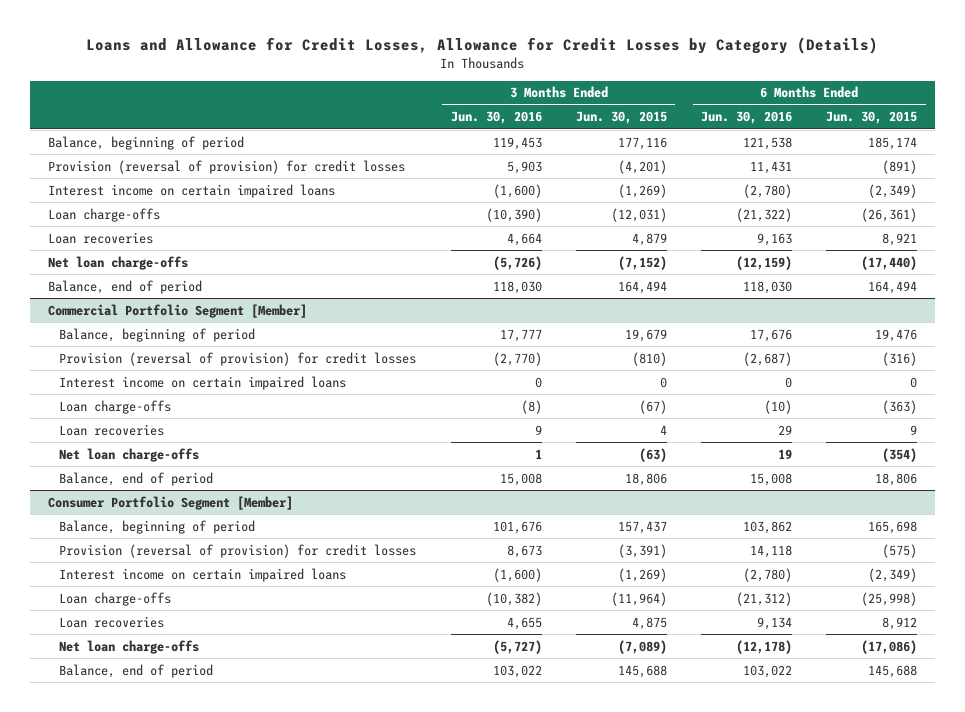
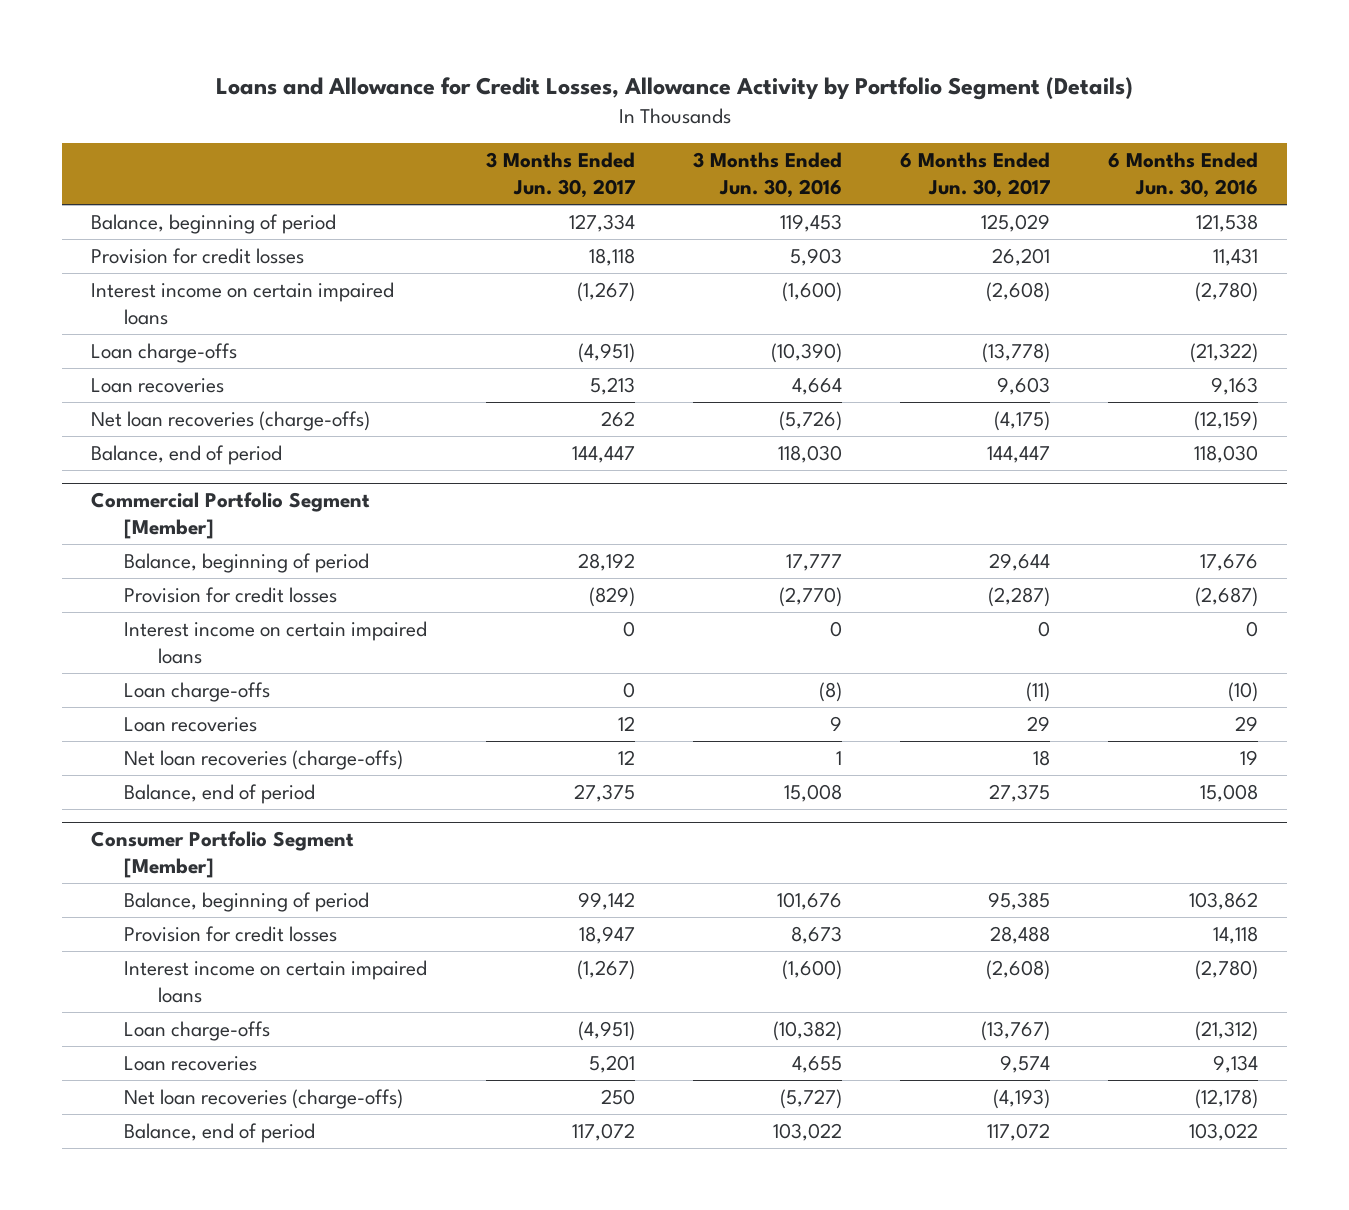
[86,37,879,55] Loans and Allowance for Credit Losses, Allowance for Credit Losses by Category (Details) -> [215,77,1133,101] Loans and Allowance for Credit Losses, Allowance Activity by Portfolio Segment (Details)
[575,111,667,125] Jun. 30, 2015 -> none
[826,111,918,125] Jun. 30, 2015 -> none
none -> [485,152,635,198] 3 Months Ended Jun. 30, 2017
none -> [900,152,1051,198] 6 Months Ended Jun. 30, 2017
[47,159,405,174] Provision (reversal of provision) for credit losses -> [91,248,305,265] Provision for credit losses
[47,255,188,270] Net loan charge-offs -> [91,411,371,432] Net loan recoveries (charge-offs)
[59,351,417,366] Provision (reversal of provision) for credit losses -> [124,587,338,604] Provision for credit losses
[59,447,200,462] Net loan charge-offs -> [124,750,404,771] Net loan recoveries (charge-offs)
[59,543,417,558] Provision (reversal of provision) for credit losses -> [124,926,338,943] Provision for credit losses
[59,639,200,654] Net loan charge-offs -> [124,1089,404,1110] Net loan recoveries (charge-offs)

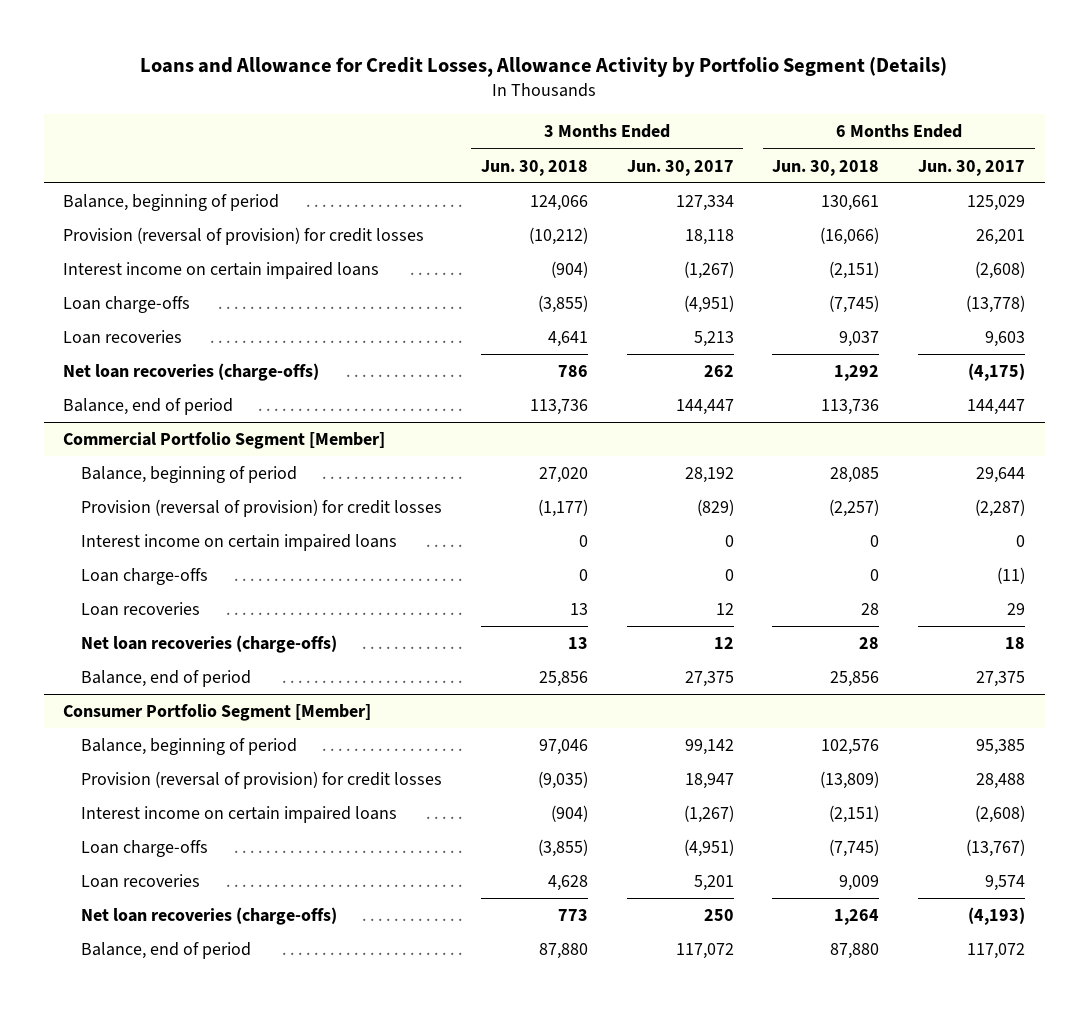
[692,152,842,198] 3 Months Ended Jun. 30, 2016 -> none
[1108,152,1259,198] 6 Months Ended Jun. 30, 2016 -> none
none -> [481,159,589,176] Jun. 30, 2018
none -> [772,159,880,176] Jun. 30, 2018
[91,248,305,265] Provision for credit losses -> [63,227,425,246] Provision (reversal of provision) for credit losses
[124,587,338,604] Provision for credit losses -> [81,499,443,518] Provision (reversal of provision) for credit losses
[124,926,338,943] Provision for credit losses -> [81,771,443,790] Provision (reversal of provision) for credit losses

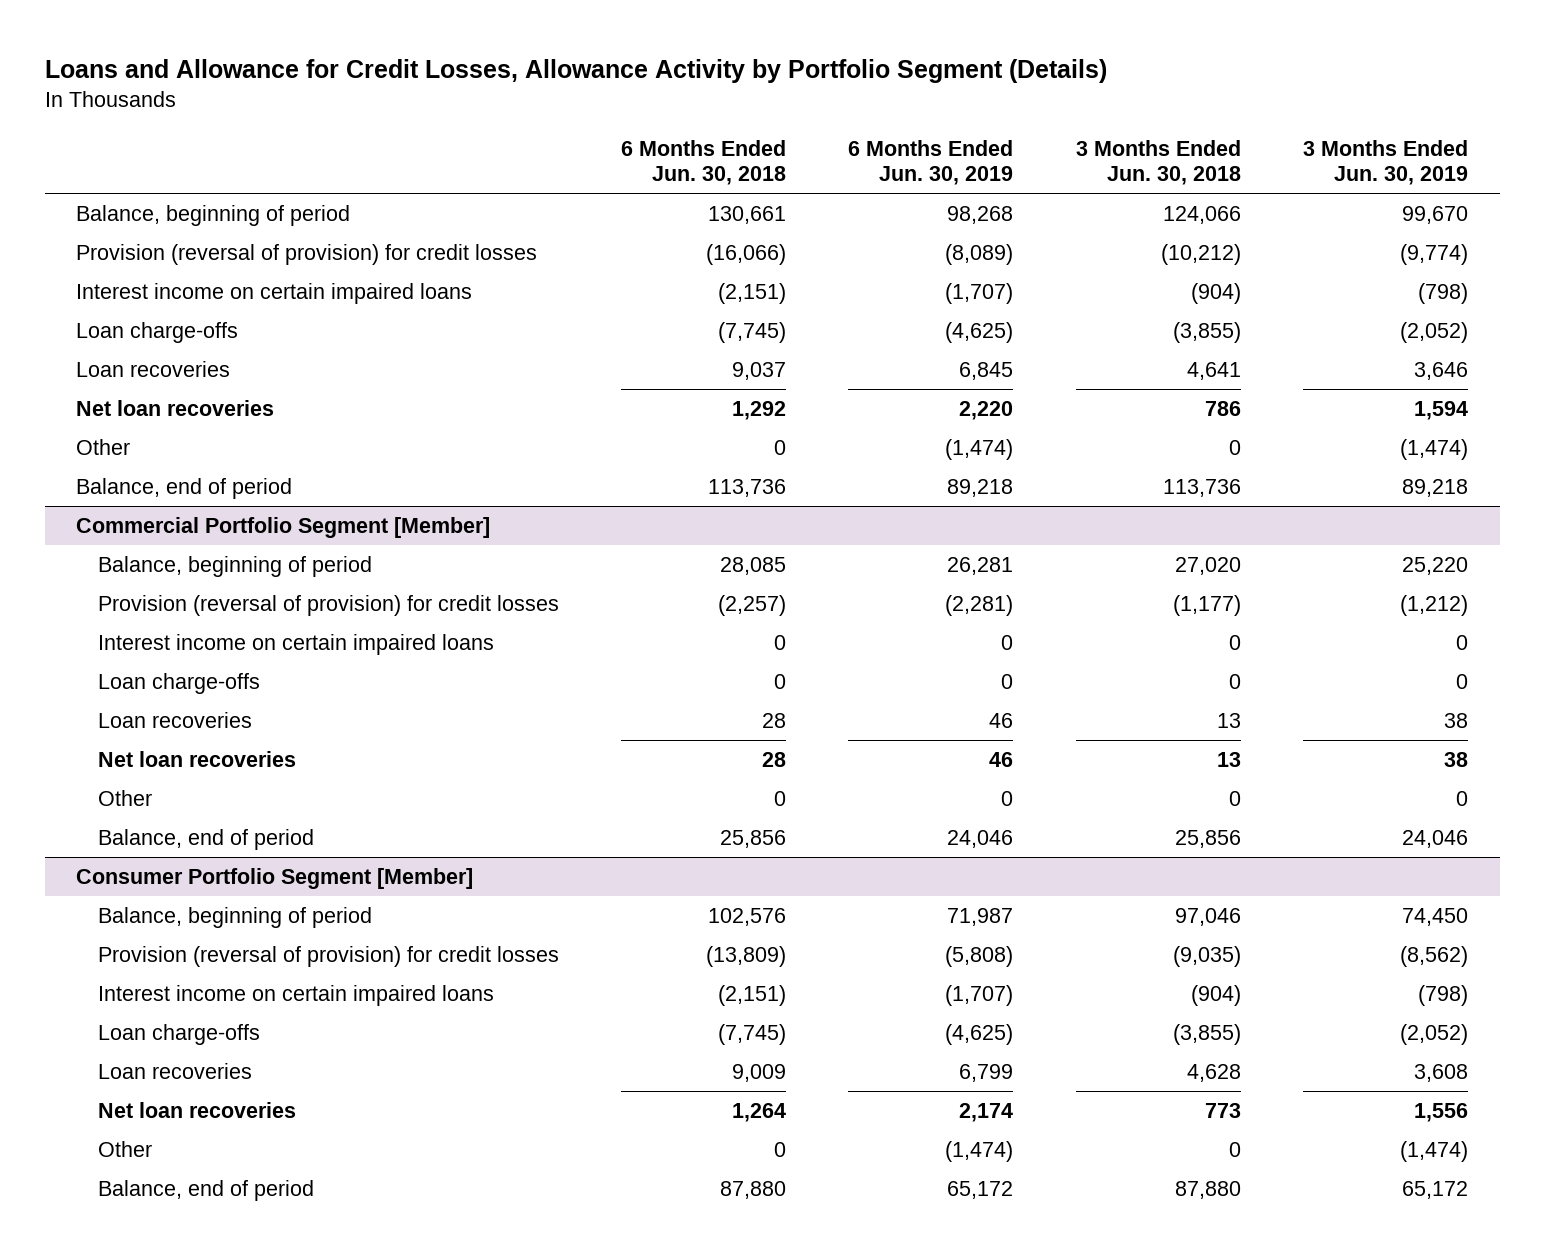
[626,159,734,176] Jun. 30, 2017 -> none
[918,159,1026,176] Jun. 30, 2017 -> none
none -> [848,139,1014,186] 6 Months Ended Jun. 30, 2019
none -> [1303,139,1469,186] 3 Months Ended Jun. 30, 2019
[63,363,320,382] Net loan recoveries (charge-offs) -> [75,400,274,417] Net loan recoveries
none -> [75,439,130,456] Other
[81,635,338,654] Net loan recoveries (charge-offs) -> [97,751,296,768] Net loan recoveries
none -> [97,790,152,807] Other
[81,907,338,926] Net loan recoveries (charge-offs) -> [97,1102,296,1119] Net loan recoveries
none -> [97,1141,152,1158] Other

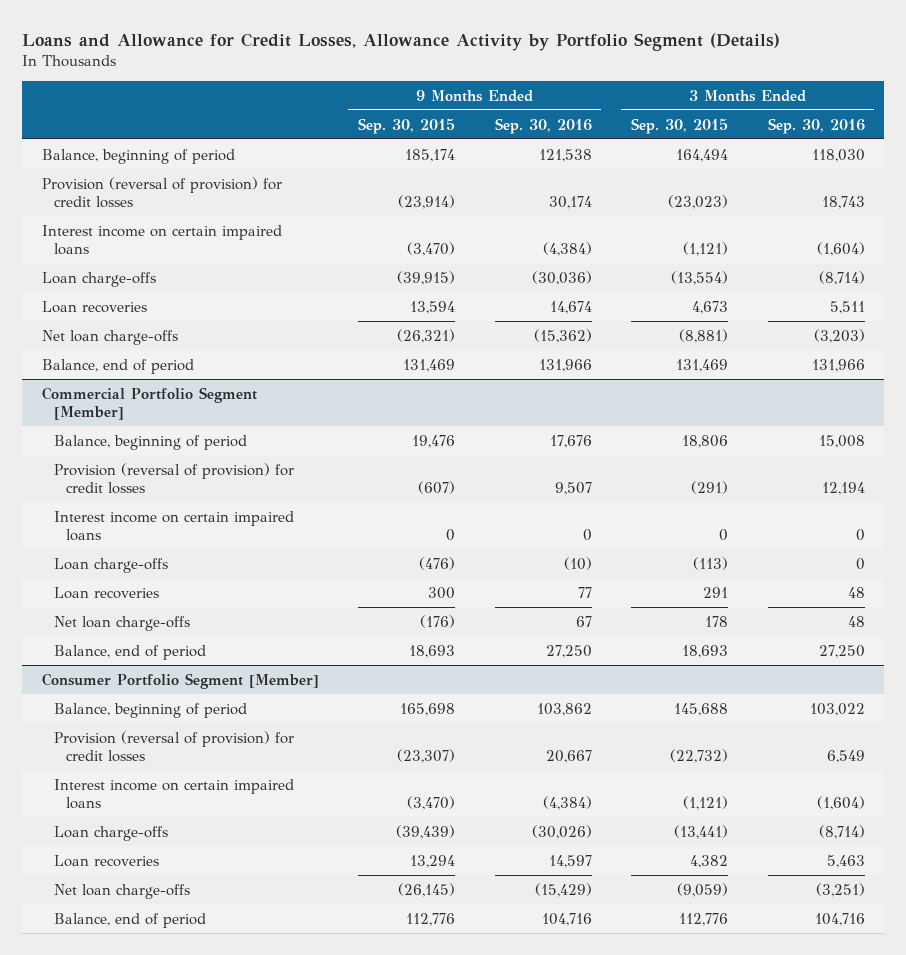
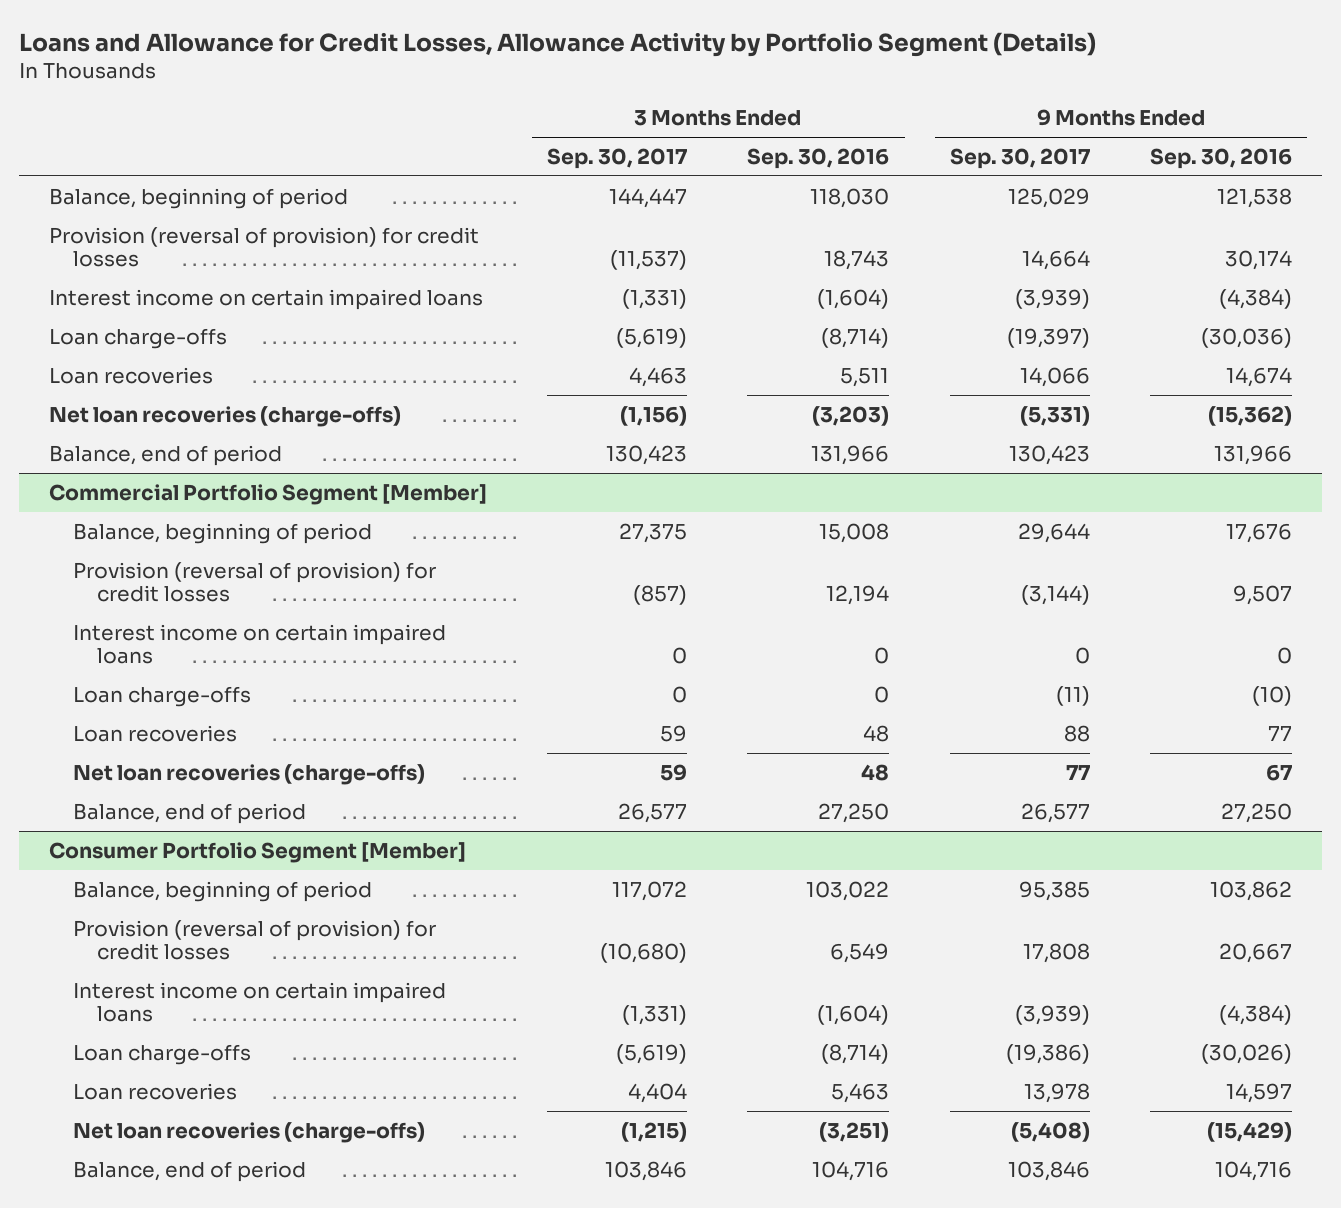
[358,117,456,134] Sep. 30, 2015 -> none
[631,117,729,134] Sep. 30, 2015 -> none
none -> [547,148,688,170] Sep. 30, 2017
none -> [949,148,1090,170] Sep. 30, 2017
[41,329,178,345] Net loan charge-offs -> [49,405,402,427] Net loan recoveries (charge-offs)
[53,615,190,631] Net loan charge-offs -> [73,763,426,785] Net loan recoveries (charge-offs)
[53,883,190,899] Net loan charge-offs -> [73,1121,426,1143] Net loan recoveries (charge-offs)

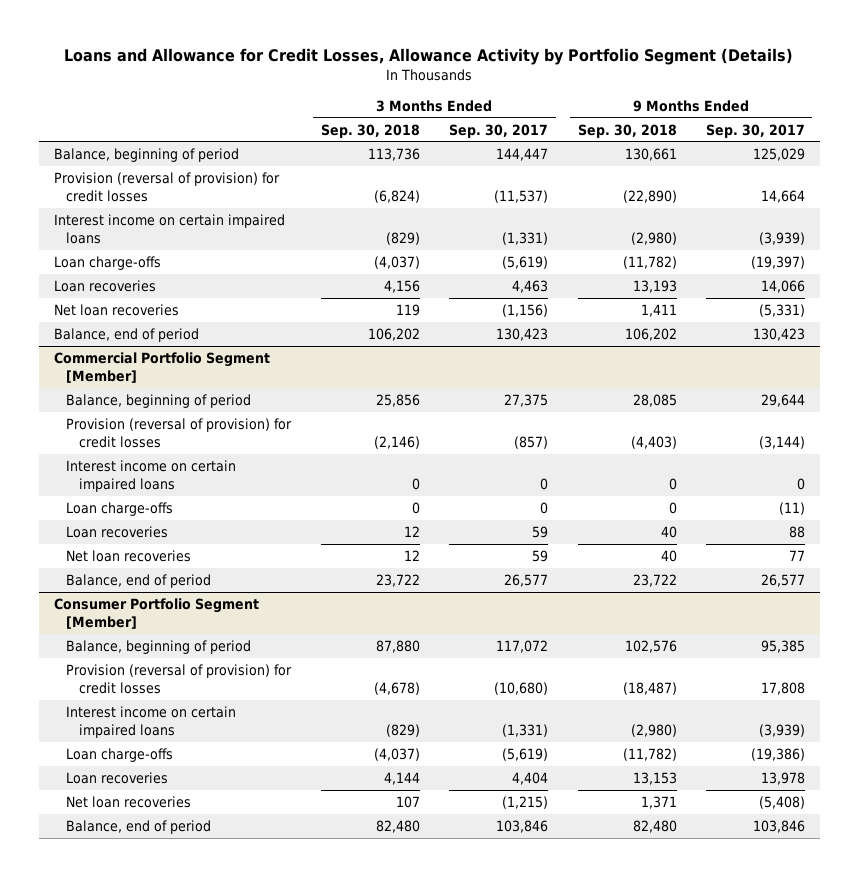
[747,148,890,170] Sep. 30, 2016 -> none
[1149,148,1292,170] Sep. 30, 2016 -> none
none -> [320,123,420,138] Sep. 30, 2018
none -> [577,123,677,138] Sep. 30, 2018
[49,405,402,427] Net loan recoveries (charge-offs) -> [53,304,179,317] Net loan recoveries
[73,763,426,785] Net loan recoveries (charge-offs) -> [66,550,192,563] Net loan recoveries
[73,1121,426,1143] Net loan recoveries (charge-offs) -> [66,796,192,809] Net loan recoveries

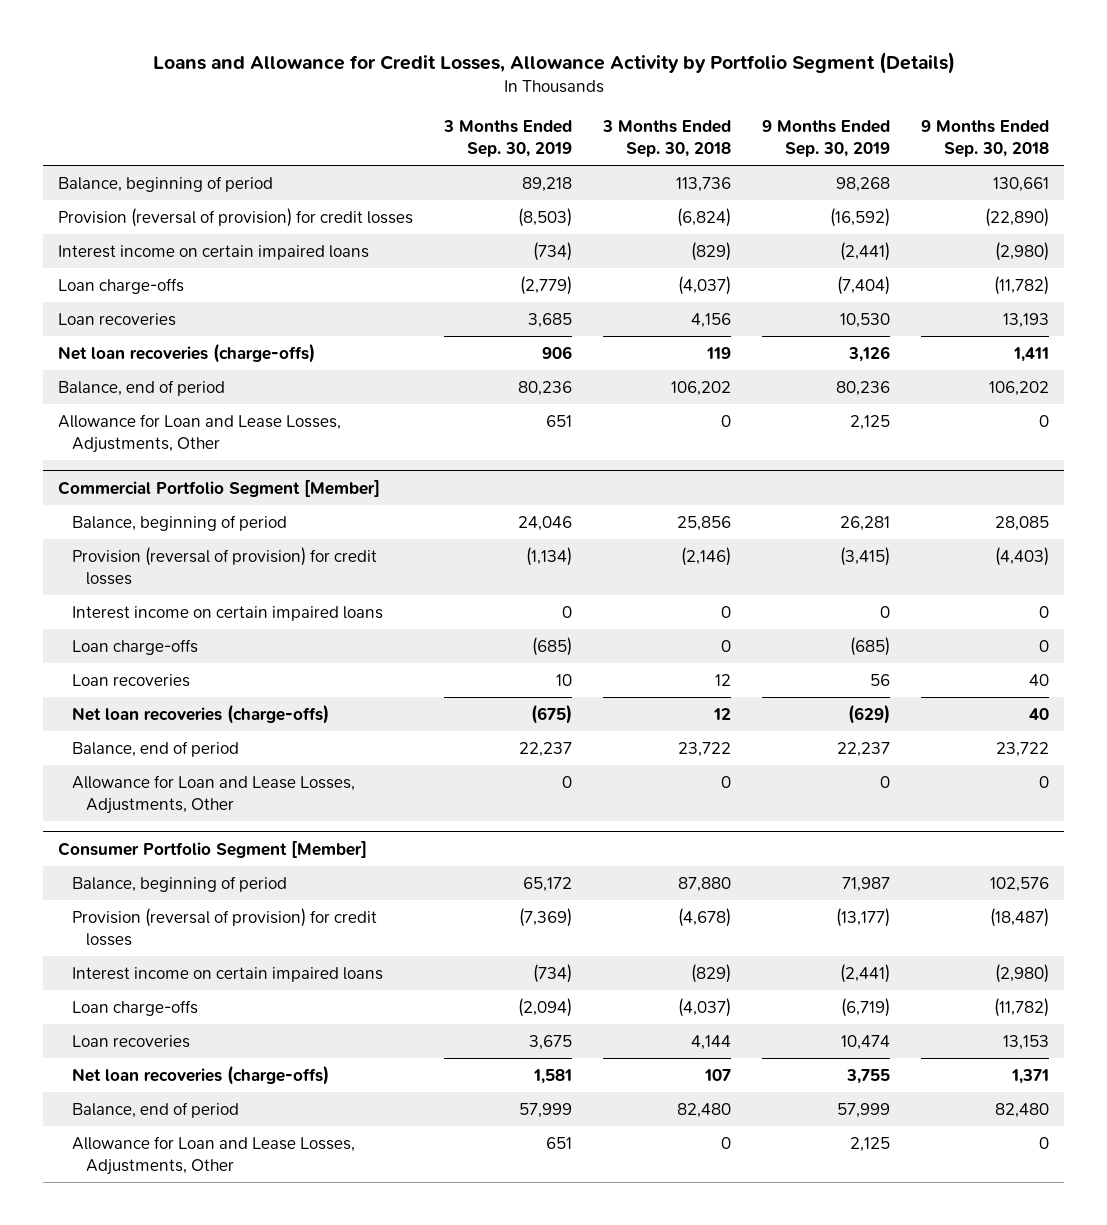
[449,123,549,138] Sep. 30, 2017 -> none
[706,123,806,138] Sep. 30, 2017 -> none
none -> [443,119,573,157] 3 Months Ended Sep. 30, 2019
none -> [762,119,891,157] 9 Months Ended Sep. 30, 2019
[53,304,179,317] Net loan recoveries -> [58,342,316,363] Net loan recoveries (charge-offs)
none -> [58,413,342,453] Allowance for Loan and Lease Losses, Adjustments, Other
[66,550,192,563] Net loan recoveries -> [72,703,330,724] Net loan recoveries (charge-offs)
none -> [72,774,356,814] Allowance for Loan and Lease Losses, Adjustments, Other
[66,796,192,809] Net loan recoveries -> [72,1064,330,1085] Net loan recoveries (charge-offs)
none -> [72,1135,356,1175] Allowance for Loan and Lease Losses, Adjustments, Other

